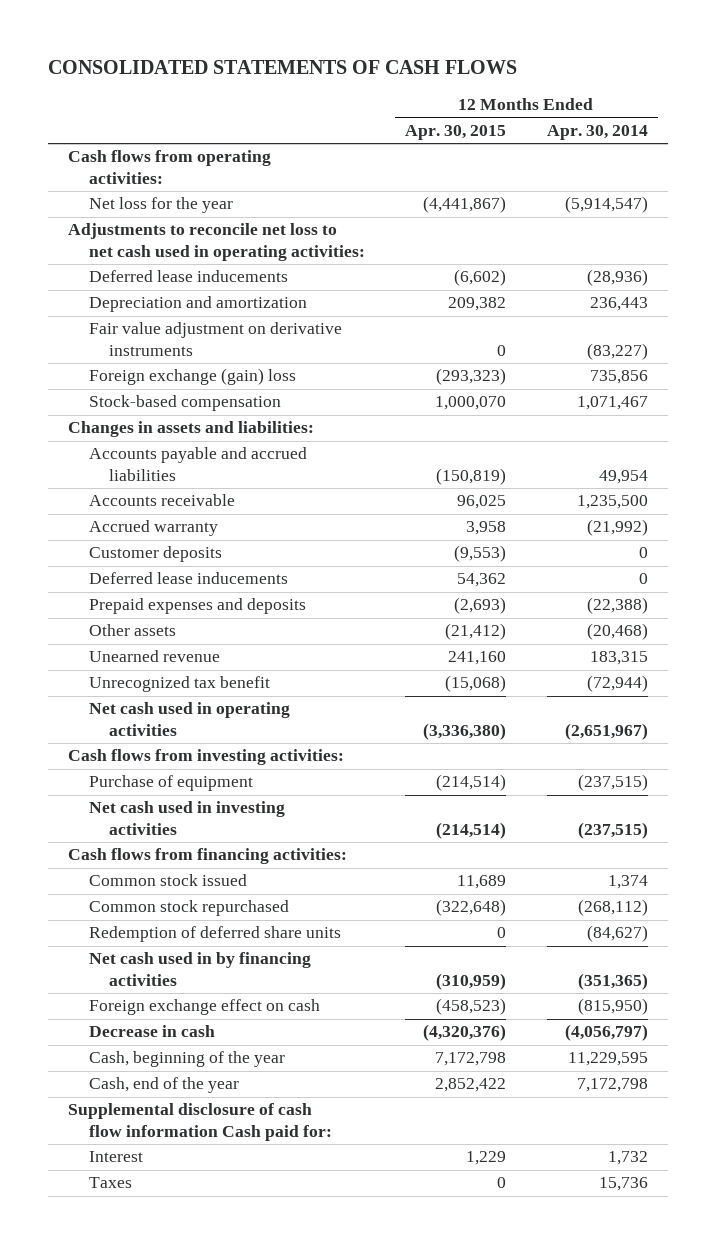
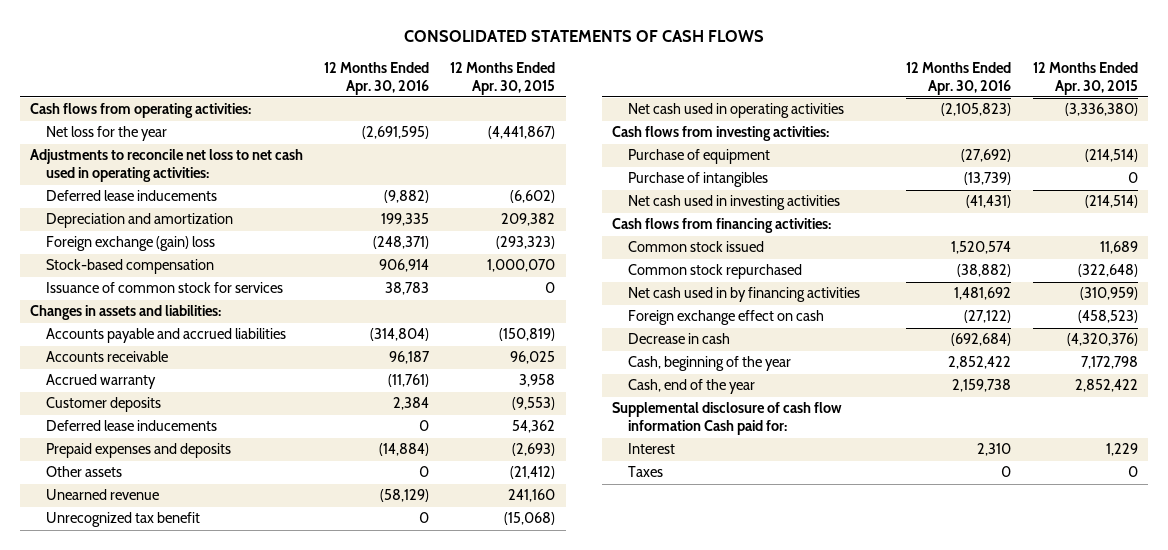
[546,124,648,140] Apr. 30, 2014 -> none
none -> [324,61,430,95] 12 Months Ended Apr. 30, 2016
[88,322,342,356] Fair value adjustment on derivative instruments -> none
none -> [46,282,284,294] Issuance of common stock for services
none -> [628,172,769,188] Purchase of intangibles
[88,926,341,943] Redemption of deferred share units -> none

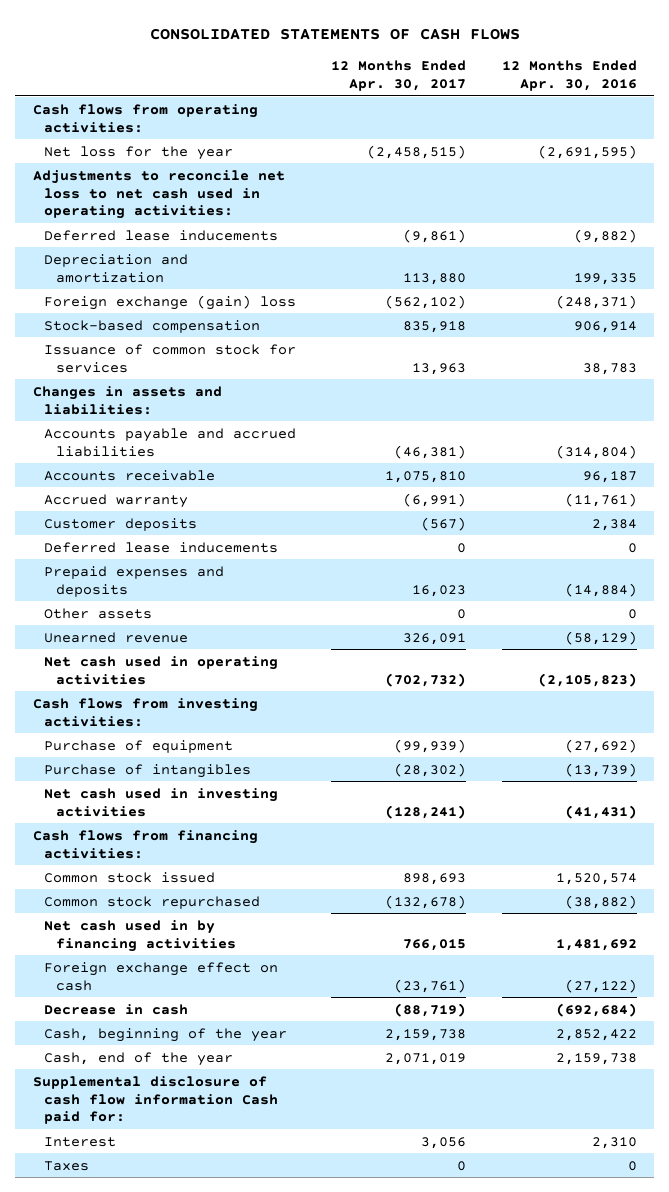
[450,61,556,95] 12 Months Ended Apr. 30, 2015 -> none
none -> [331,60,467,92] 12 Months Ended Apr. 30, 2017
[46,512,201,528] Unrecognized tax benefit -> none

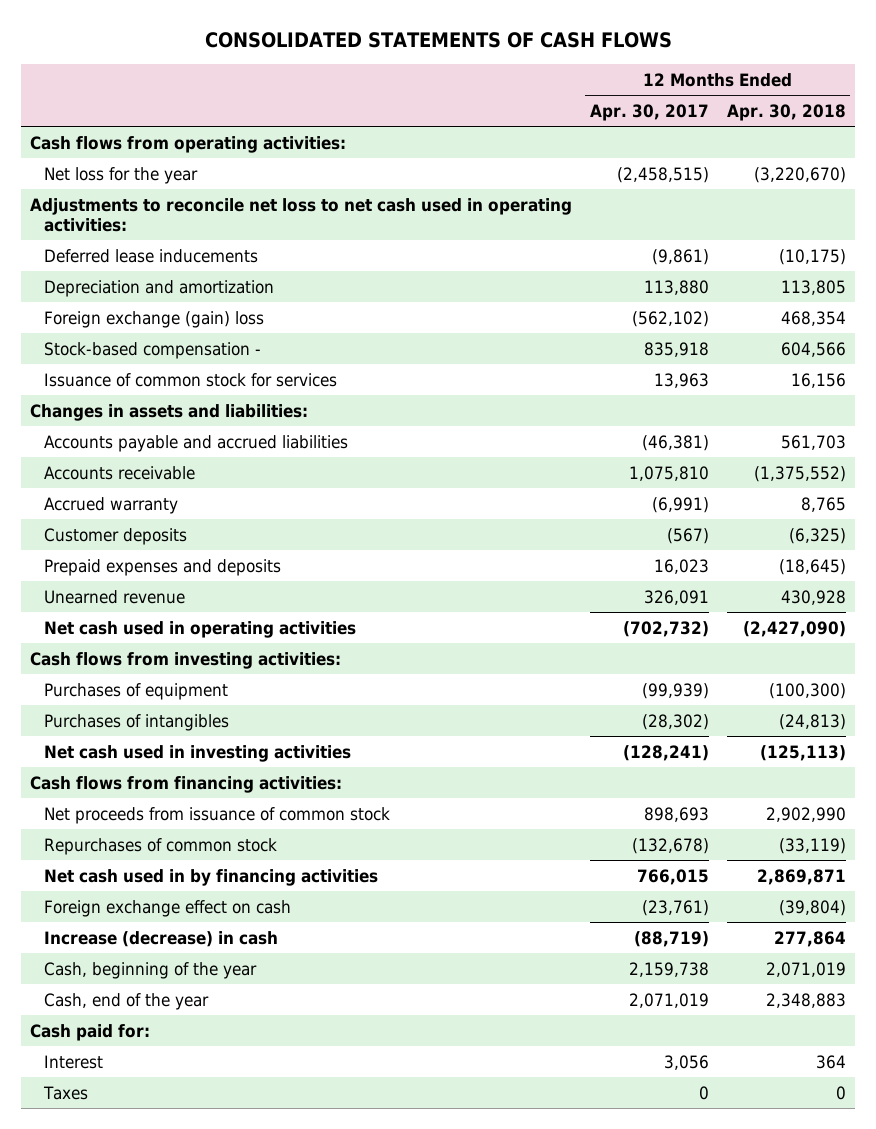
[501,60,637,92] 12 Months Ended Apr. 30, 2016 -> none
none -> [726,103,846,121] Apr. 30, 2018
[44,319,261,333] Stock-based compensation -> [43,341,261,359] Stock-based compensation -
[44,541,279,553] Deferred lease inducements -> none
[44,607,153,619] Other assets -> none
[44,739,234,753] Purchase of equipment -> [43,682,228,700] Purchases of equipment
[44,763,252,778] Purchase of intangibles -> [43,713,229,731] Purchases of intangibles
[44,871,216,883] Common stock issued -> [43,806,390,824] Net proceeds from issuance of common stock
[44,895,261,909] Common stock repurchased -> [43,837,277,855] Repurchases of common stock
[44,1003,189,1015] Decrease in cash -> [43,930,278,947] Increase (decrease) in cash
[32,1075,279,1125] Supplemental disclosure of cash flow information Cash paid for: -> none
none -> [29,1023,150,1041] Cash paid for:

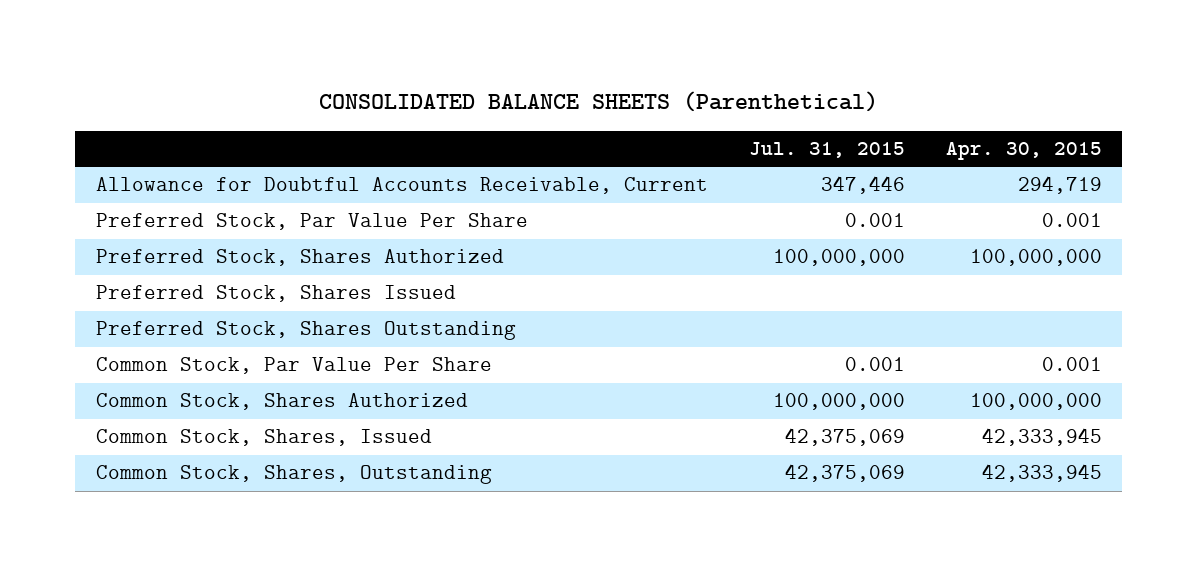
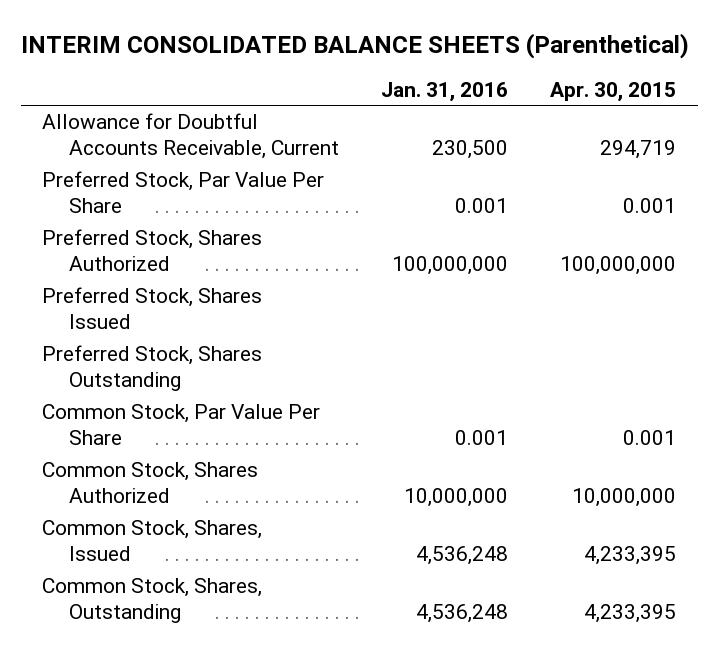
[318,91,878,113] CONSOLIDATED BALANCE SHEETS (Parenthetical) -> [20,32,689,59] INTERIM CONSOLIDATED BALANCE SHEETS (Parenthetical)
[748,142,905,159] Jul. 31, 2015 -> none
none -> [381,81,509,102] Jan. 31, 2016
[969,393,1102,411] 100,000,000 -> [572,488,677,508] 10,000,000
[981,428,1102,447] 42,333,945 -> [584,546,677,566] 4,233,395
[981,464,1102,483] 42,333,945 -> [584,604,677,624] 4,233,395

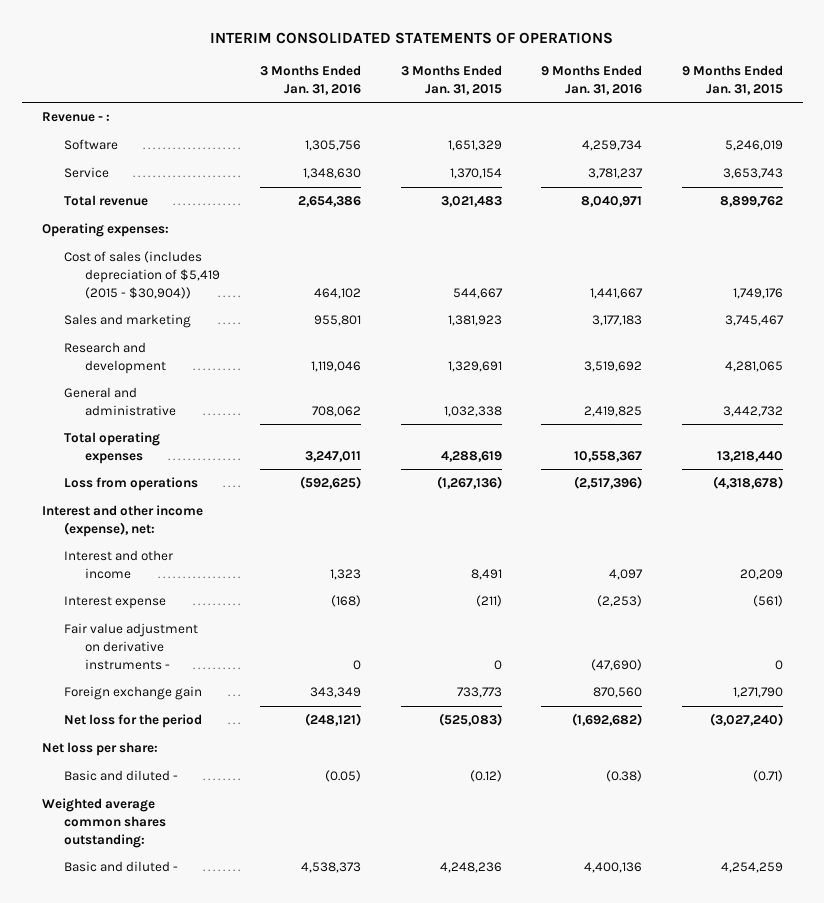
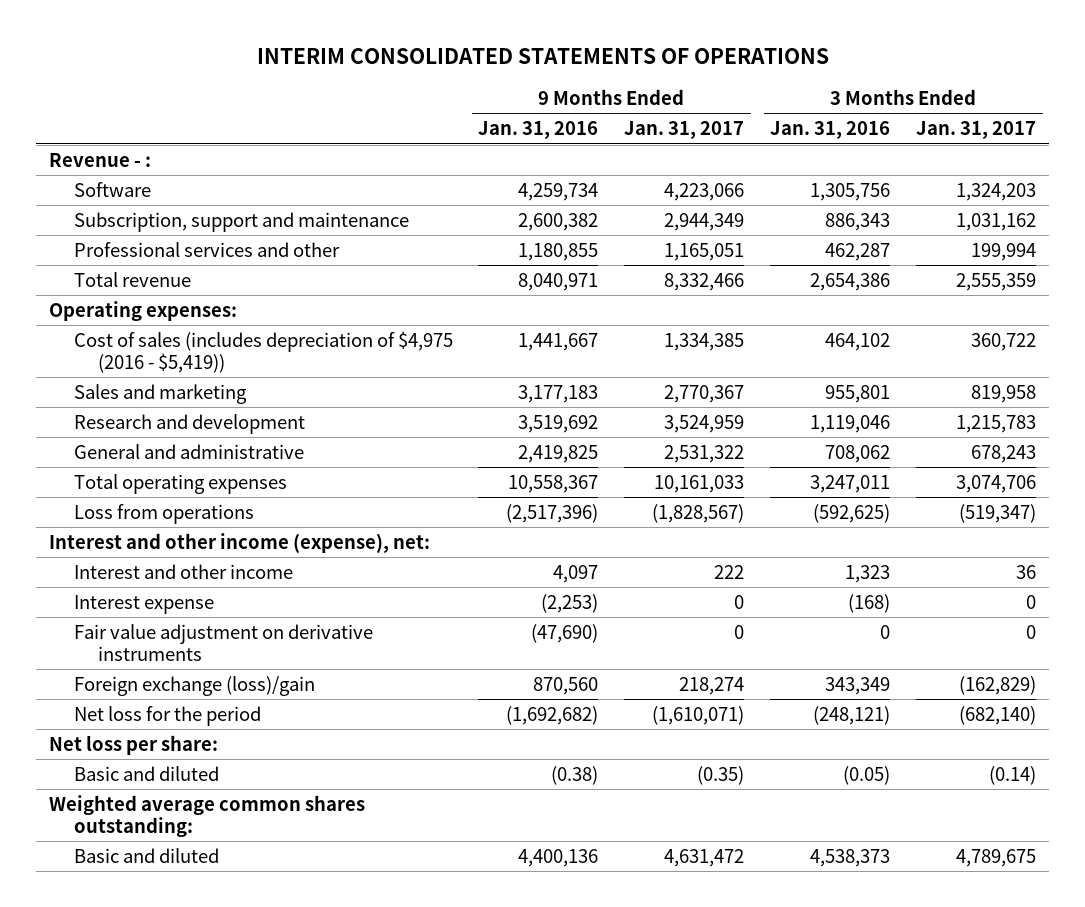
[400,64,502,95] 3 Months Ended Jan. 31, 2015 -> none
[681,64,783,95] 9 Months Ended Jan. 31, 2015 -> none
none -> [624,121,745,140] Jan. 31, 2017
none -> [916,121,1037,140] Jan. 31, 2017
[63,167,109,179] Service -> none
none -> [73,211,409,232] Subscription, support and maintenance
none -> [73,241,340,257] Professional services and other
[63,251,221,299] Cost of sales (includes depreciation of $5,419 (2015 - $30,904)) -> [73,330,453,373] Cost of sales (includes depreciation of $4,975 (2016 - $5,419))
[63,623,198,670] Fair value adjustment on derivative instruments - -> [73,623,373,661] Fair value adjustment on derivative instruments
[63,686,202,701] Foreign exchange gain -> [73,675,315,696] Foreign exchange (loss)/gain
[63,770,178,782] Basic and diluted - -> [73,765,219,781] Basic and diluted
[63,861,178,873] Basic and diluted - -> [73,847,219,863] Basic and diluted

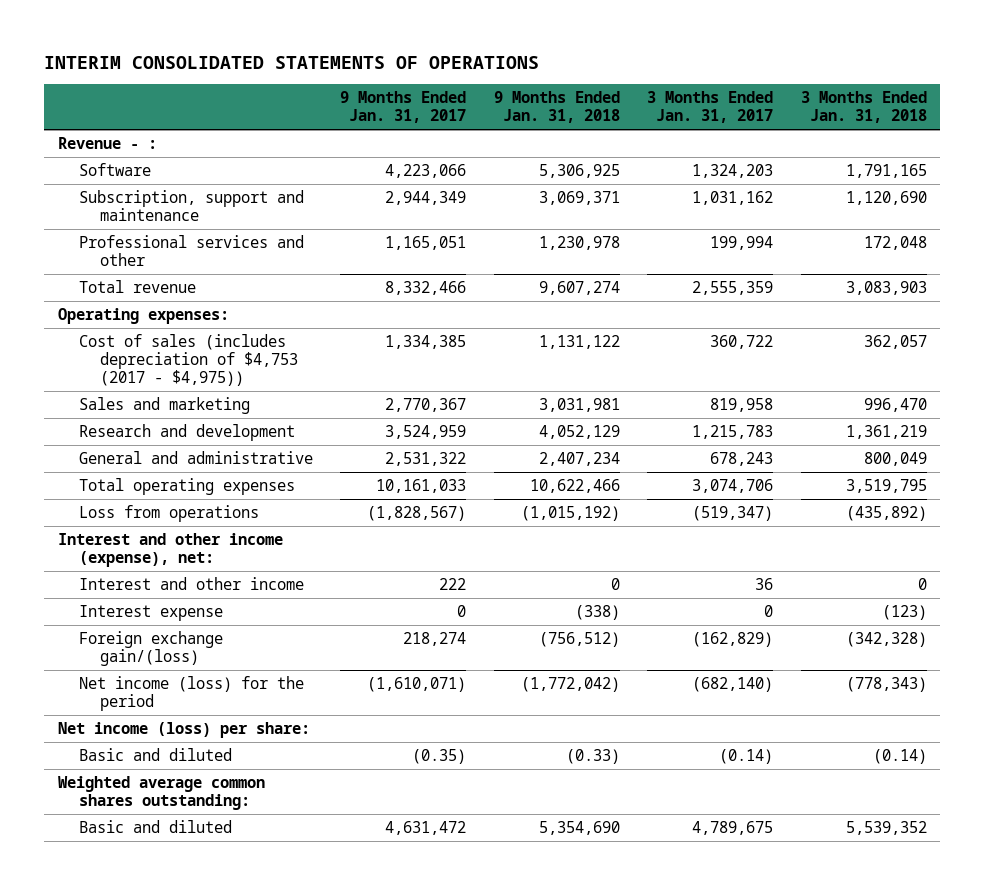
[478,121,599,140] Jan. 31, 2016 -> none
[770,121,891,140] Jan. 31, 2016 -> none
none -> [493,91,620,124] 9 Months Ended Jan. 31, 2018
none -> [800,91,927,124] 3 Months Ended Jan. 31, 2018
[73,330,453,373] Cost of sales (includes depreciation of $4,975 (2016 - $5,419)) -> [78,333,298,387] Cost of sales (includes depreciation of $4,753 (2017 - $4,975))
[73,623,373,661] Fair value adjustment on derivative instruments -> none
[73,675,315,696] Foreign exchange (loss)/gain -> [78,630,223,667] Foreign exchange gain/(loss)
[73,705,261,726] Net loss for the period -> [78,675,304,712] Net income (loss) for the period
[49,734,219,755] Net loss per share: -> [58,721,311,738] Net income (loss) per share:

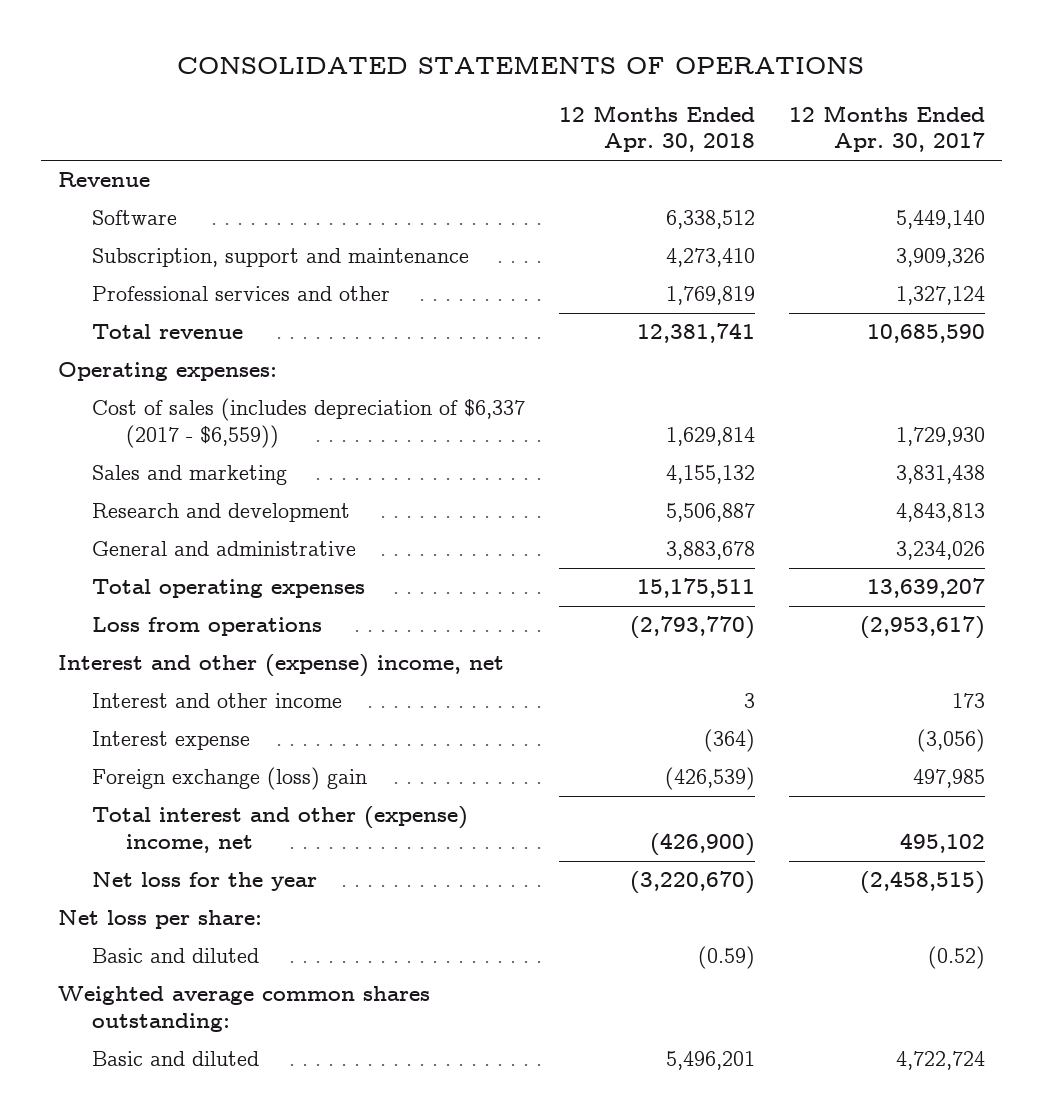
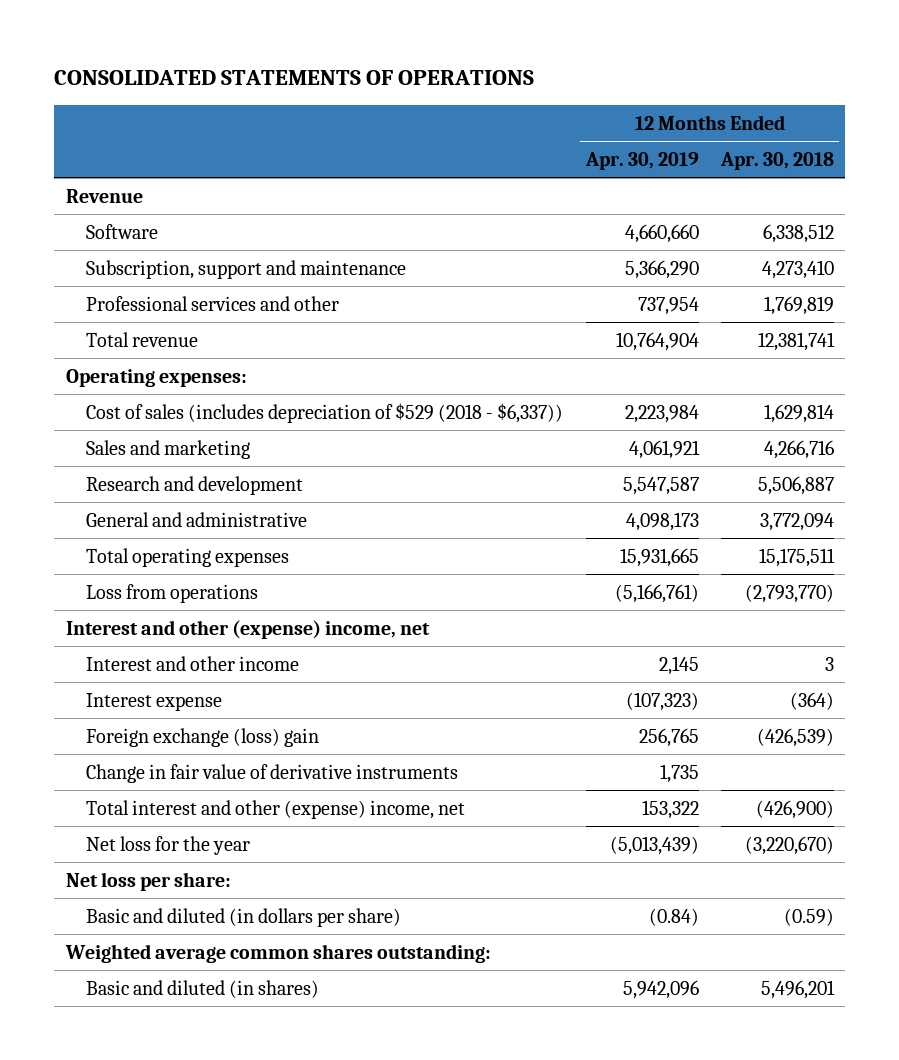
[788,104,985,153] 12 Months Ended Apr. 30, 2017 -> none
none -> [584,151,699,170] Apr. 30, 2019
[91,398,525,448] Cost of sales (includes depreciation of $6,337 (2017 - $6,559)) -> [86,402,564,423] Cost of sales (includes depreciation of $529 (2018 - $6,337))
[665,465,755,485] 4,155,132 -> [763,439,834,459] 4,266,716
[665,541,755,561] 3,883,678 -> [759,512,834,531] 3,772,094
none -> [86,763,459,783] Change in fair value of derivative instruments
[91,948,259,964] Basic and diluted -> [86,907,402,927] Basic and diluted (in dollars per share)
[91,1051,259,1067] Basic and diluted -> [86,979,320,998] Basic and diluted (in shares)

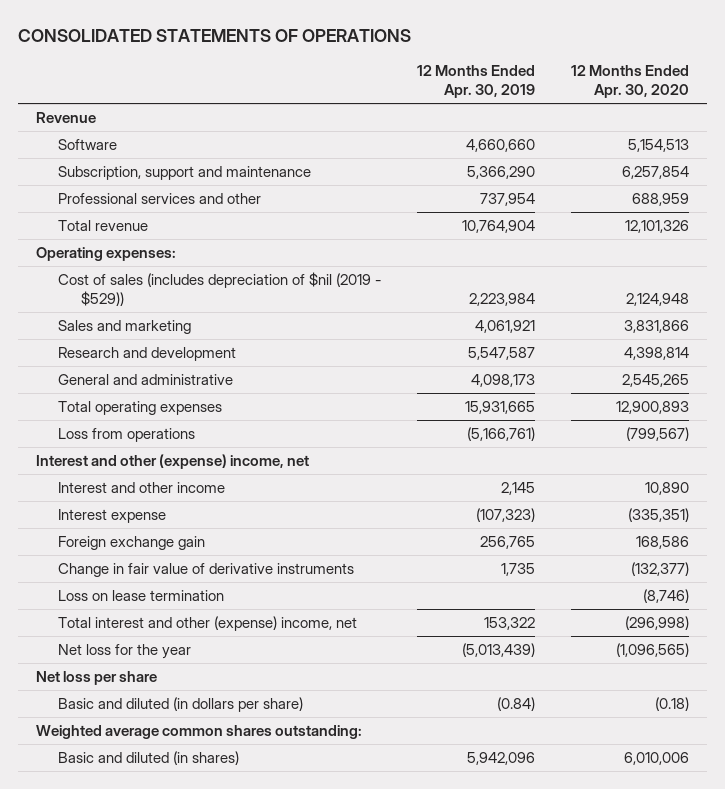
[719,151,834,170] Apr. 30, 2018 -> none
none -> [570,65,689,99] 12 Months Ended Apr. 30, 2020
[86,402,564,423] Cost of sales (includes depreciation of $529 (2018 - $6,337)) -> [58,272,382,307] Cost of sales (includes depreciation of $nil (2019 - $529))
[86,727,320,747] Foreign exchange (loss) gain -> [58,536,206,551] Foreign exchange gain
none -> [58,590,225,602] Loss on lease termination
[65,871,231,891] Net loss per share: -> [36,671,158,686] Net loss per share

